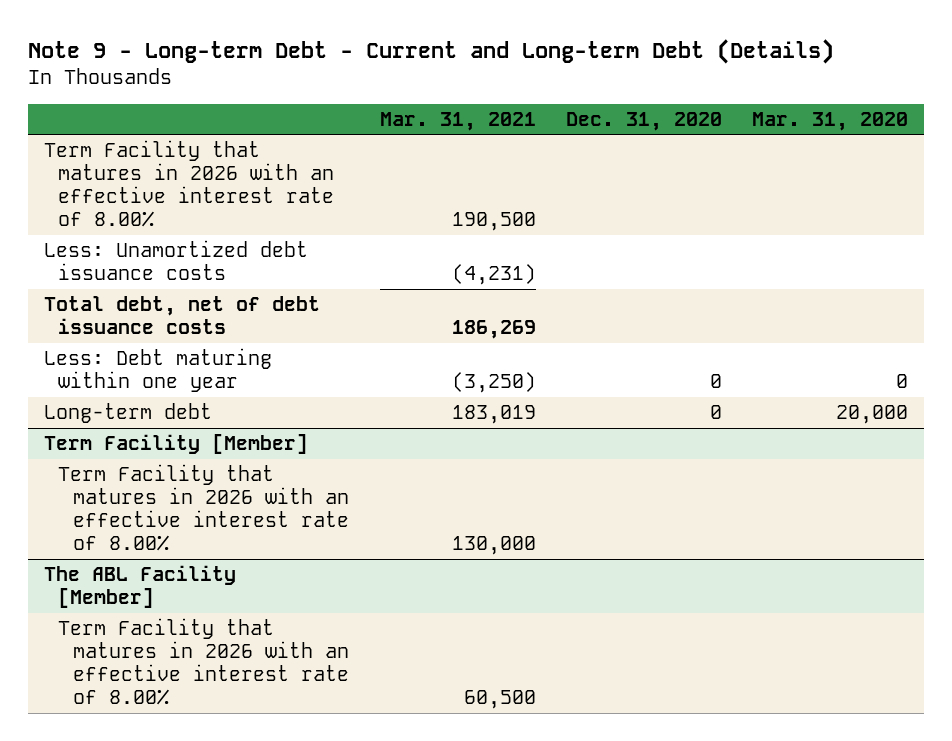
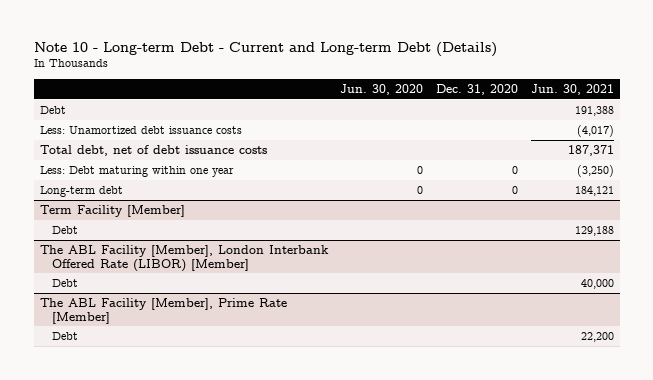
[28,39,835,65] Note 9 - Long-term Debt - Current and Long-term Debt (Details) -> [33,41,497,57] Note 10 - Long-term Debt - Current and Long-term Debt (Details)
[379,111,536,131] Mar. 31, 2021 -> none
[752,111,909,131] Mar. 31, 2020 -> none
none -> [340,83,424,95] Jun. 30, 2020
none -> [530,83,614,95] Jun. 30, 2021
[43,140,335,228] Term Facility that matures in 2026 with an effective interest rate of 8.00% -> [39,105,66,114] Debt
[58,464,350,552] Term Facility that matures in 2026 with an effective interest rate of 8.00% -> [52,225,79,234] Debt
none -> [39,244,329,272] The ABL Facility [Member], London Interbank Offered Rate (LIBOR) [Member]
none -> [52,278,79,287] Debt
[43,565,236,609] The ABL Facility [Member] -> [39,297,287,324] The ABL Facility [Member], Prime Rate [Member]
[58,618,350,706] Term Facility that matures in 2026 with an effective interest rate of 8.00% -> [52,331,79,340] Debt

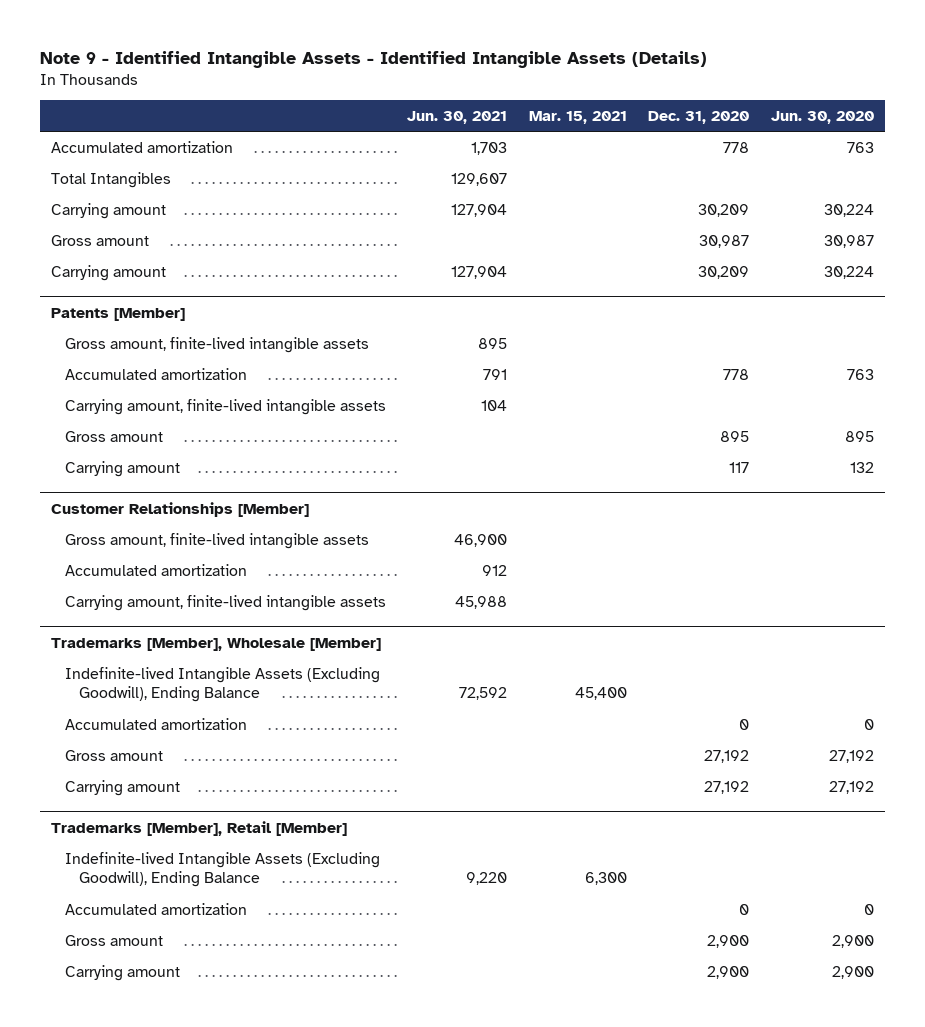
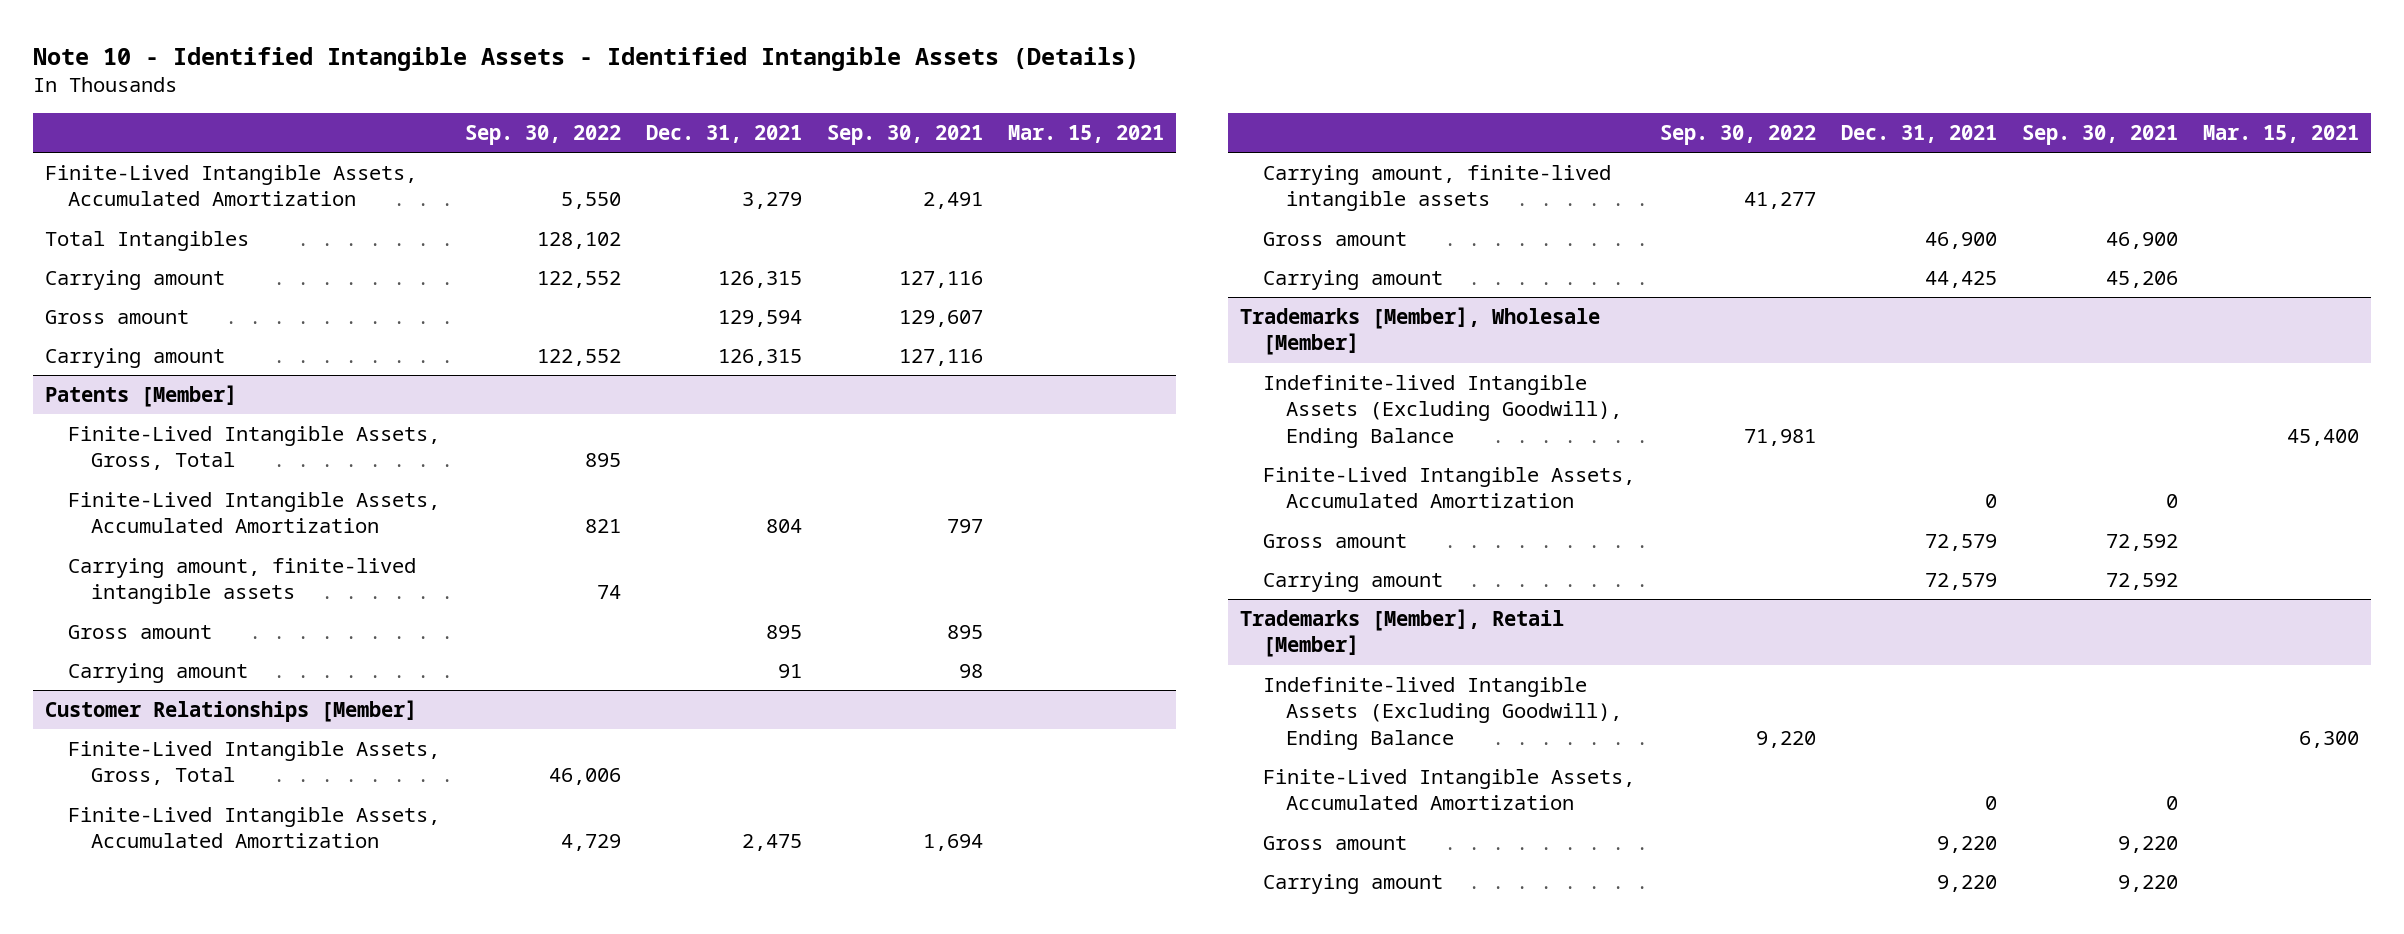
[40,51,708,69] Note 9 - Identified Intangible Assets - Identified Intangible Assets (Details) -> [32,46,1139,71] Note 10 - Identified Intangible Assets - Identified Intangible Assets (Details)
[407,111,508,125] Jun. 30, 2021 -> none
[648,111,750,125] Dec. 31, 2020 -> none
[770,111,874,125] Jun. 30, 2020 -> none
none -> [465,125,622,146] Sep. 30, 2022
none -> [646,125,803,144] Dec. 31, 2021
none -> [827,125,984,146] Sep. 30, 2021
[50,140,233,153] Accumulated amortization -> [45,165,418,207] Finite-Lived Intangible Assets, Accumulated Amortization
[64,336,369,353] Gross amount, finite-lived intangible assets -> [68,426,441,471] Finite-Lived Intangible Assets, Gross, Total
[64,367,247,380] Accumulated amortization -> [68,492,441,534] Finite-Lived Intangible Assets, Accumulated Amortization
[64,532,369,549] Gross amount, finite-lived intangible assets -> [68,741,441,786] Finite-Lived Intangible Assets, Gross, Total
[64,563,247,576] Accumulated amortization -> [68,807,441,849] Finite-Lived Intangible Assets, Accumulated Amortization
none -> [1263,232,1408,247] Gross amount
none -> [1263,270,1444,291] Carrying amount
[64,717,247,730] Accumulated amortization -> [1263,467,1636,509] Finite-Lived Intangible Assets, Accumulated Amortization
[64,902,247,915] Accumulated amortization -> [1263,769,1636,811] Finite-Lived Intangible Assets, Accumulated Amortization

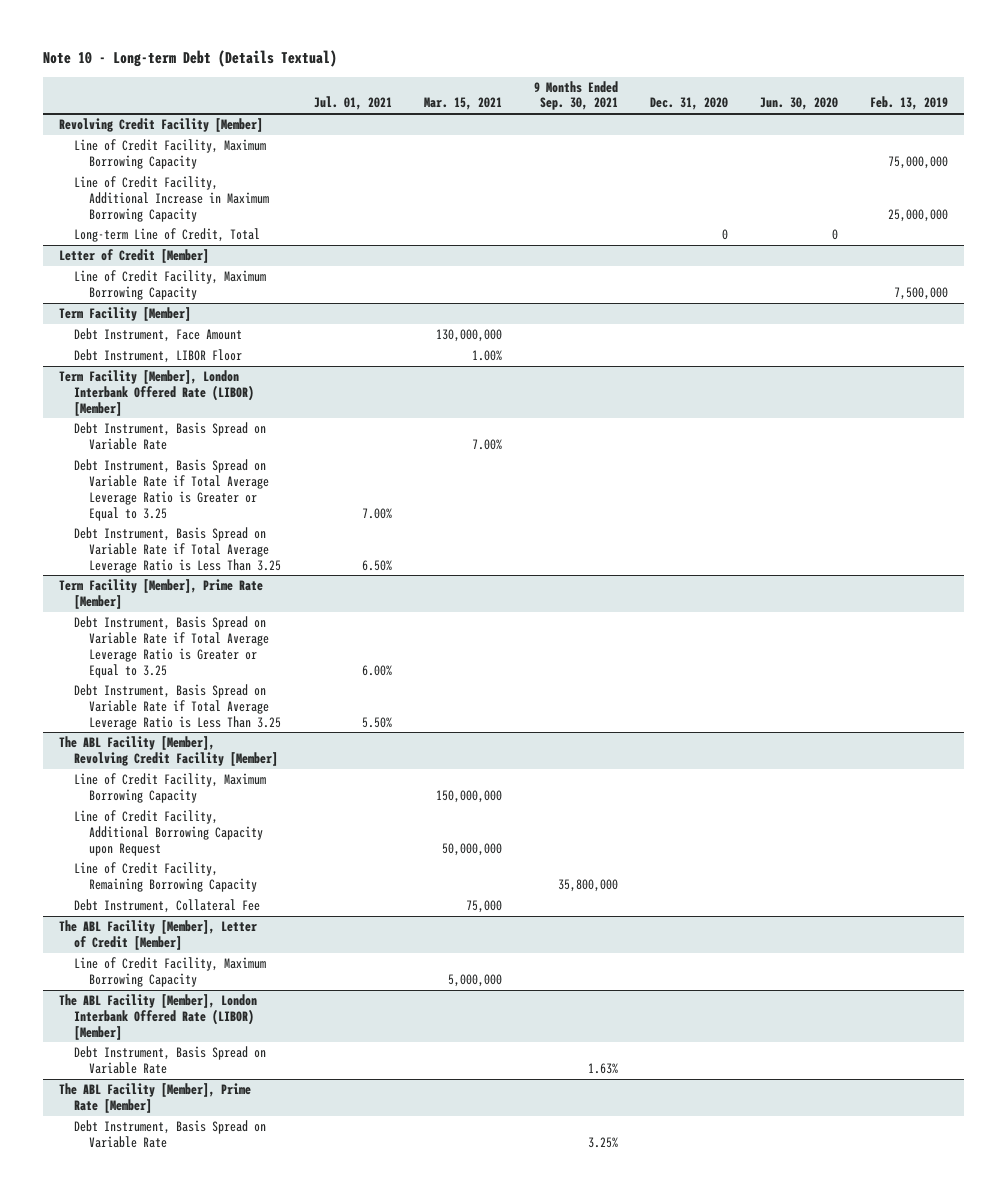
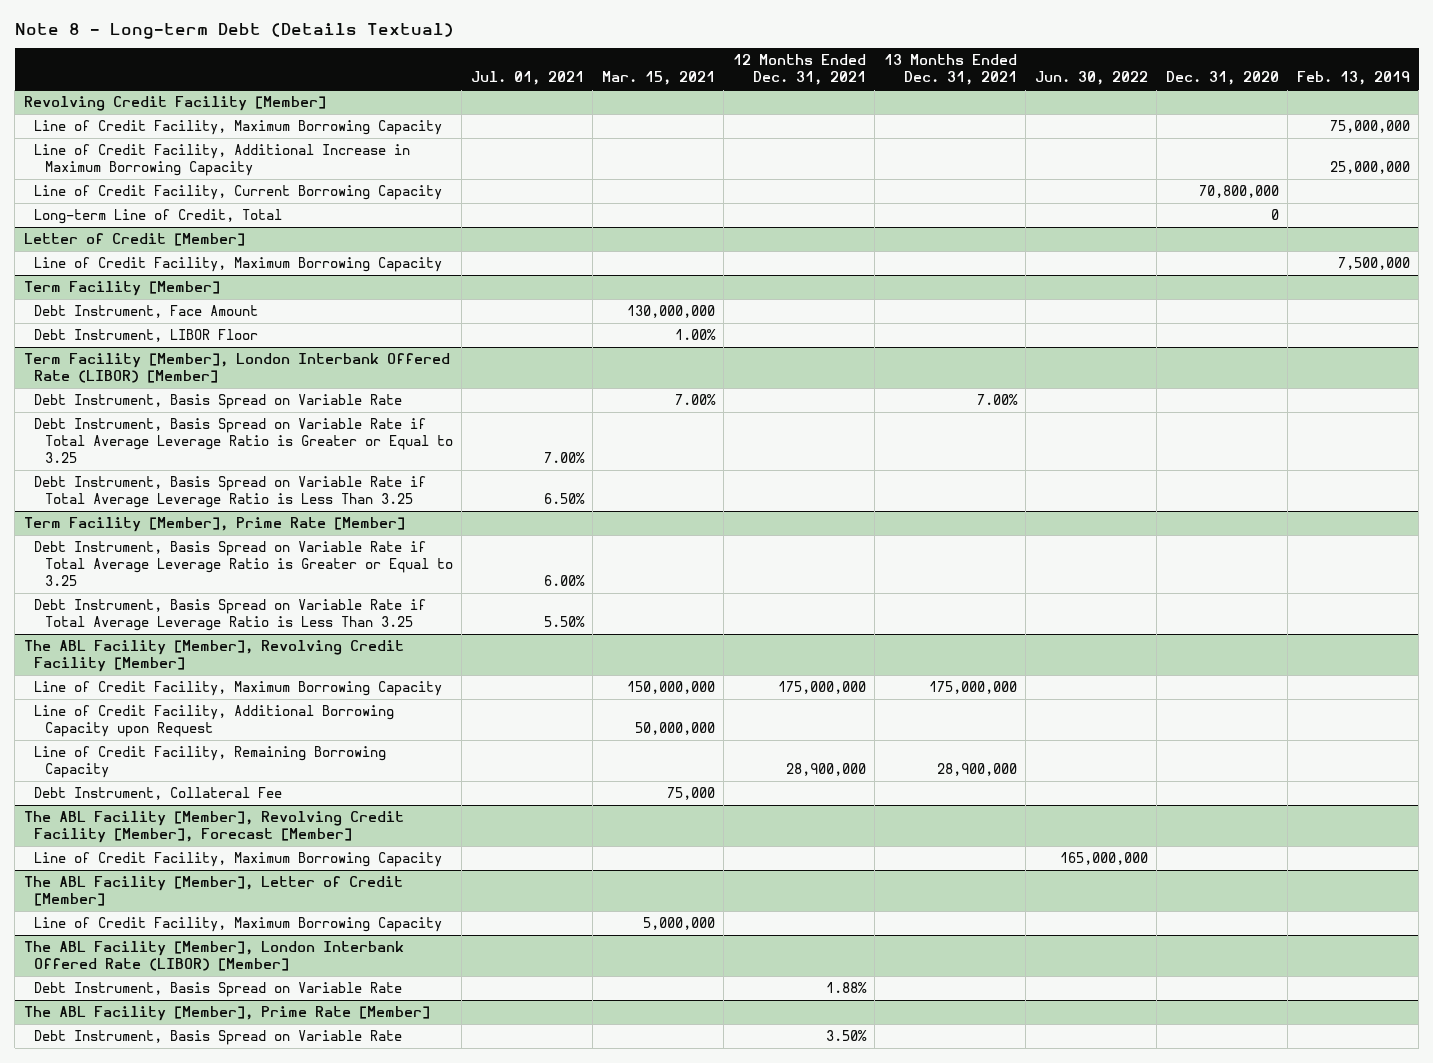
[42,50,337,68] Note 10 - Long-term Debt (Details Textual) -> [14,23,454,40] Note 8 - Long-term Debt (Details Textual)
[533,80,618,111] 9 Months Ended Sep. 30, 2021 -> none
[760,97,839,111] Jun. 30, 2020 -> none
none -> [732,54,866,86] 12 Months Ended Dec. 31, 2021
none -> [883,54,1017,86] 13 Months Ended Dec. 31, 2021
none -> [1034,71,1148,86] Jun. 30, 2022
none -> [34,184,443,200] Line of Credit Facility, Current Borrowing Capacity
none -> [23,810,404,844] The ABL Facility [Member], Revolving Credit Facility [Member], Forecast [Member]
none -> [34,851,443,867] Line of Credit Facility, Maximum Borrowing Capacity

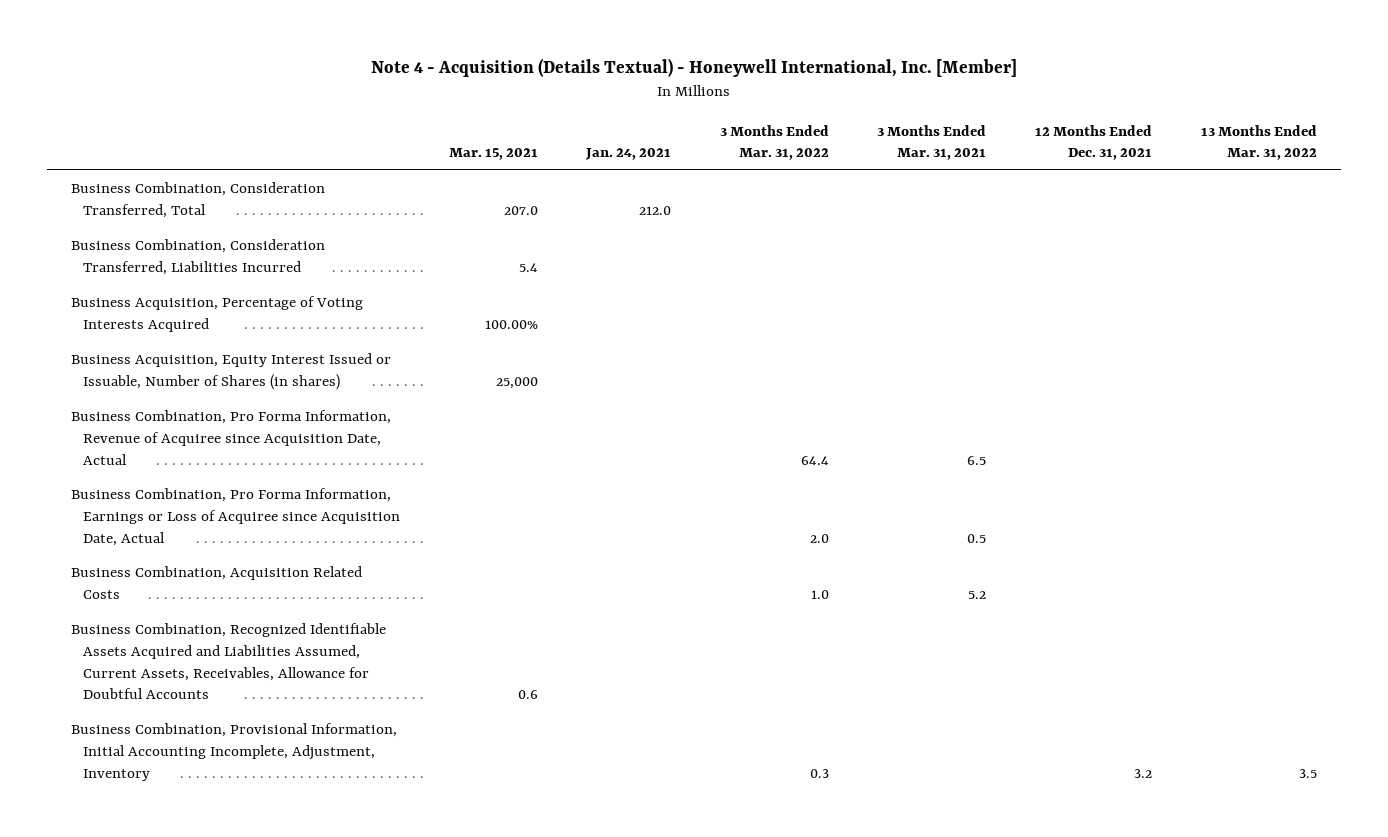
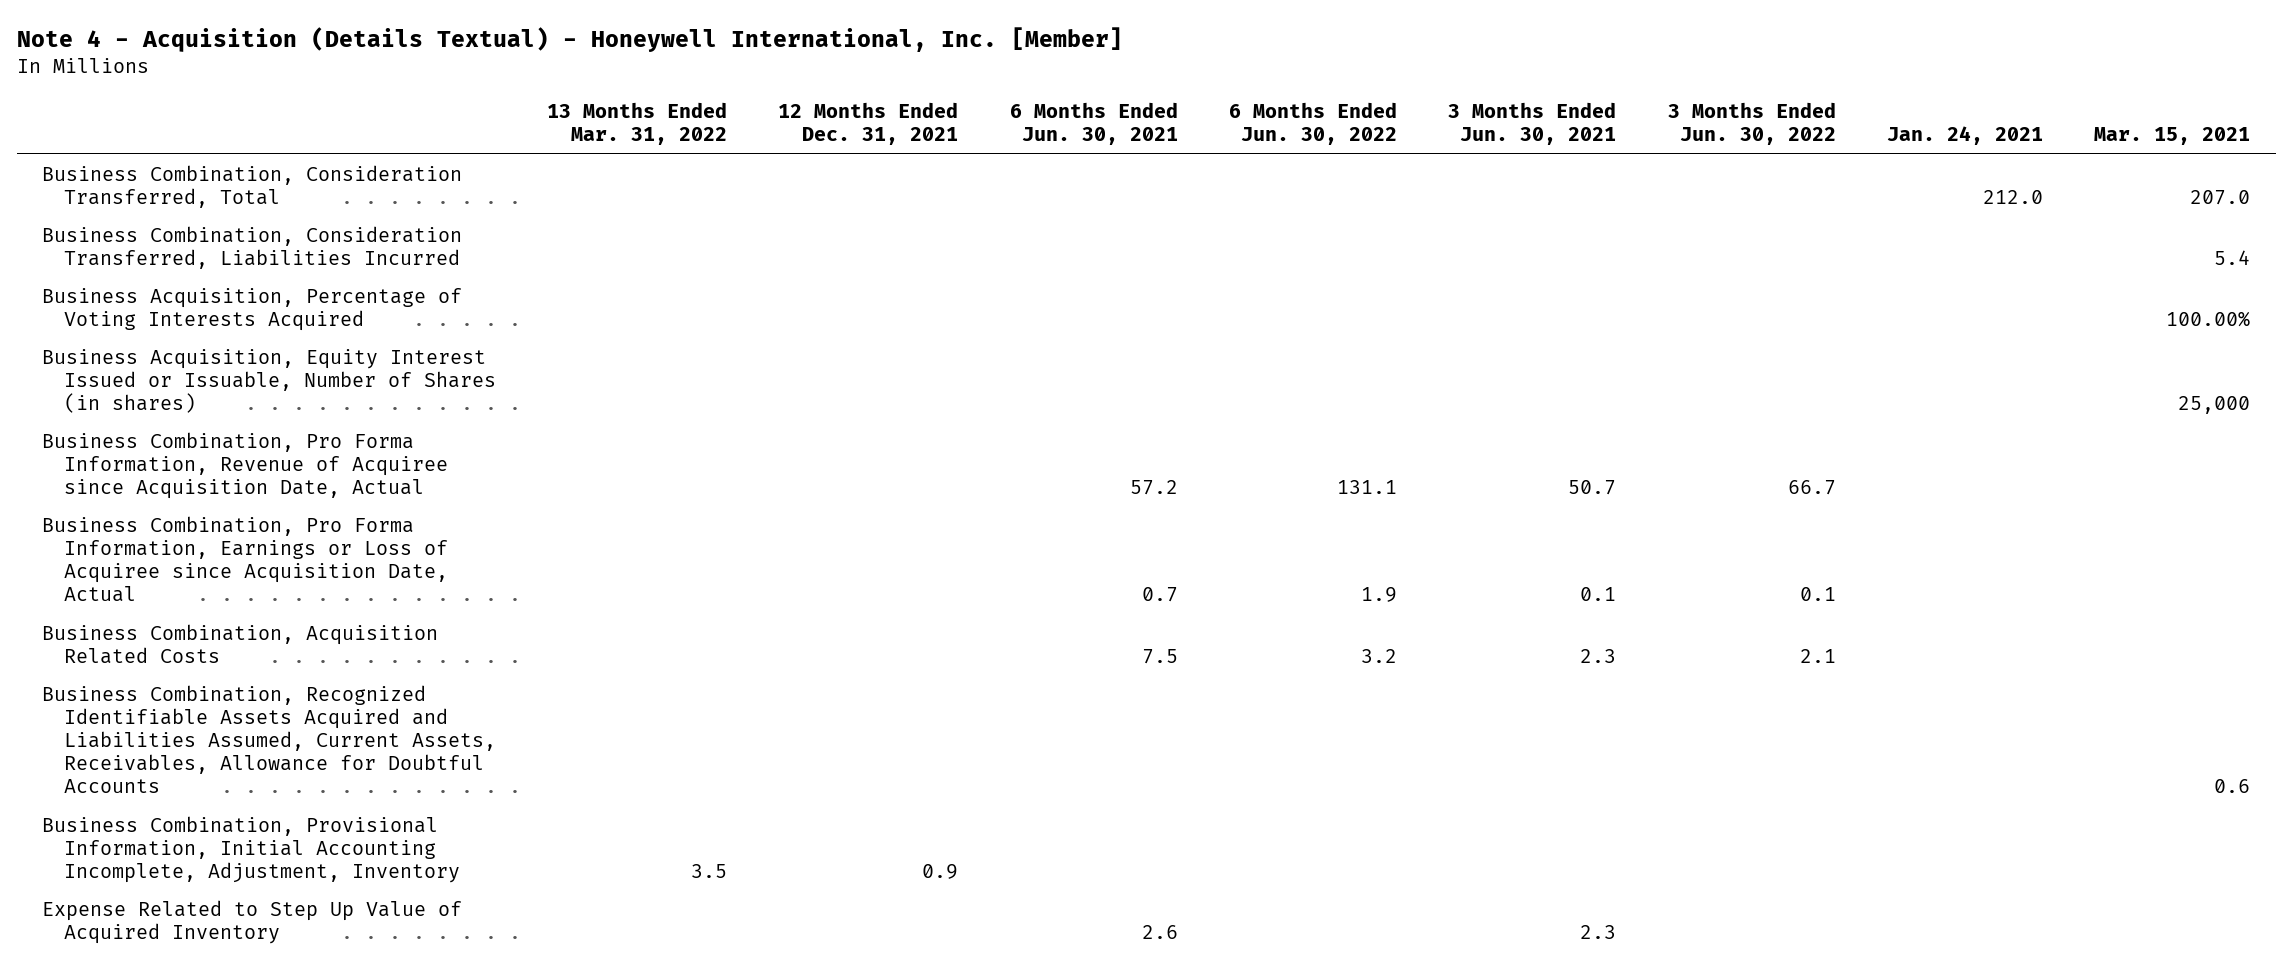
[719,124,829,161] 3 Months Ended Mar. 31, 2022 -> none
[877,124,987,161] 3 Months Ended Mar. 31, 2021 -> none
none -> [1009,102,1178,146] 6 Months Ended Jun. 30, 2021
none -> [1228,102,1397,146] 6 Months Ended Jun. 30, 2022
none -> [1448,102,1617,146] 3 Months Ended Jun. 30, 2021
none -> [1667,102,1836,146] 3 Months Ended Jun. 30, 2022
[1134,768,1153,778] 3.2 -> [922,864,959,880] 0.9
none -> [42,899,463,945] Expense Related to Step Up Value of Acquired Inventory

